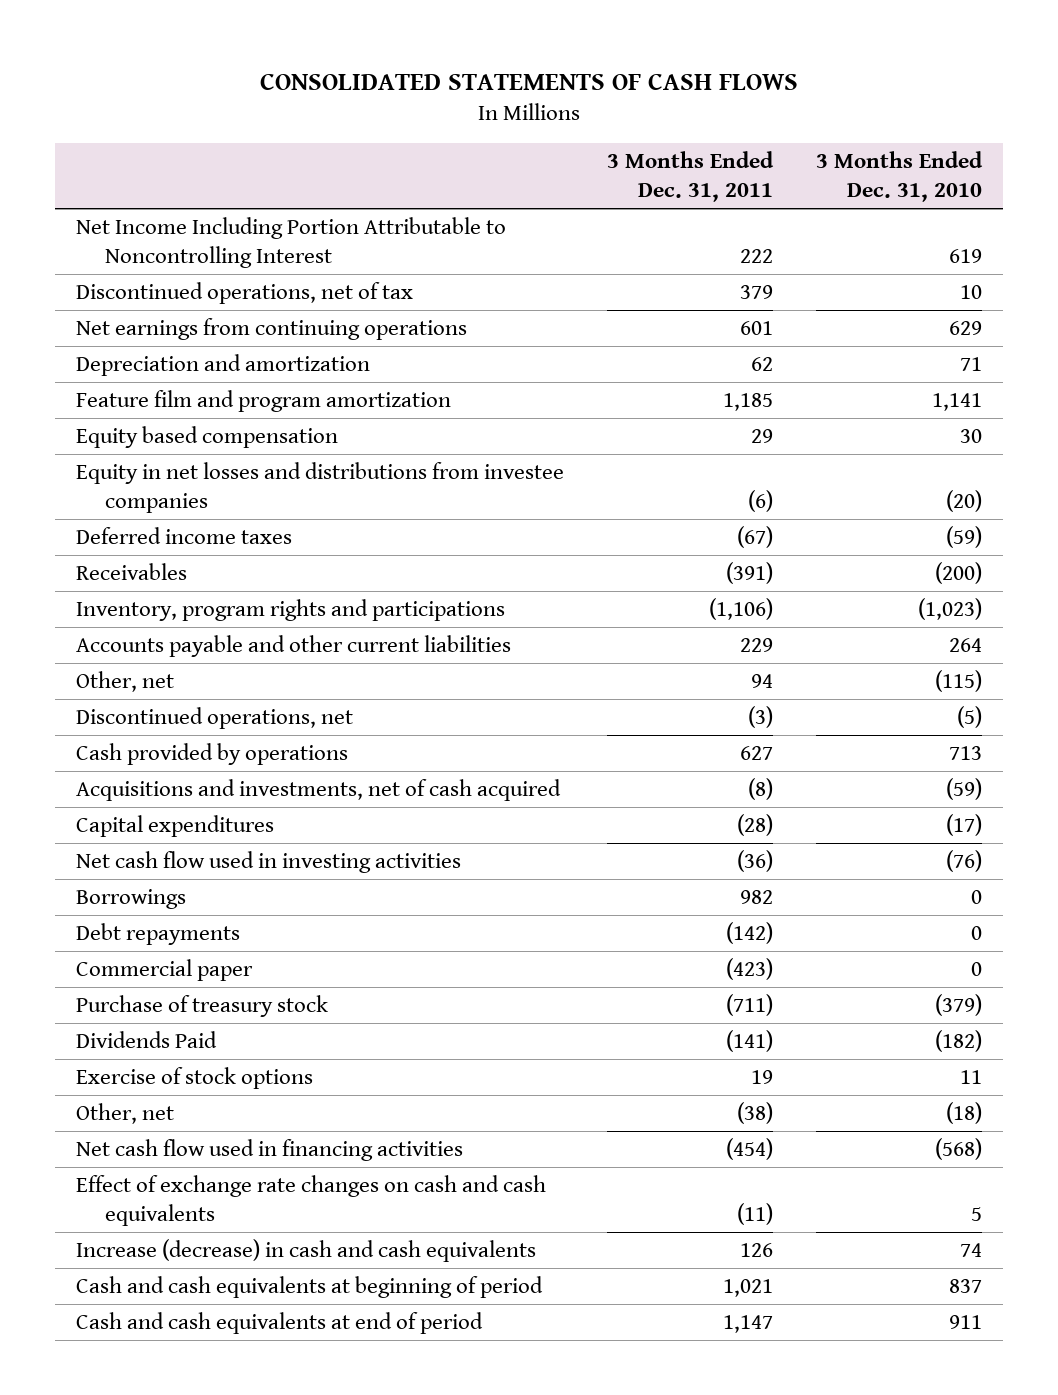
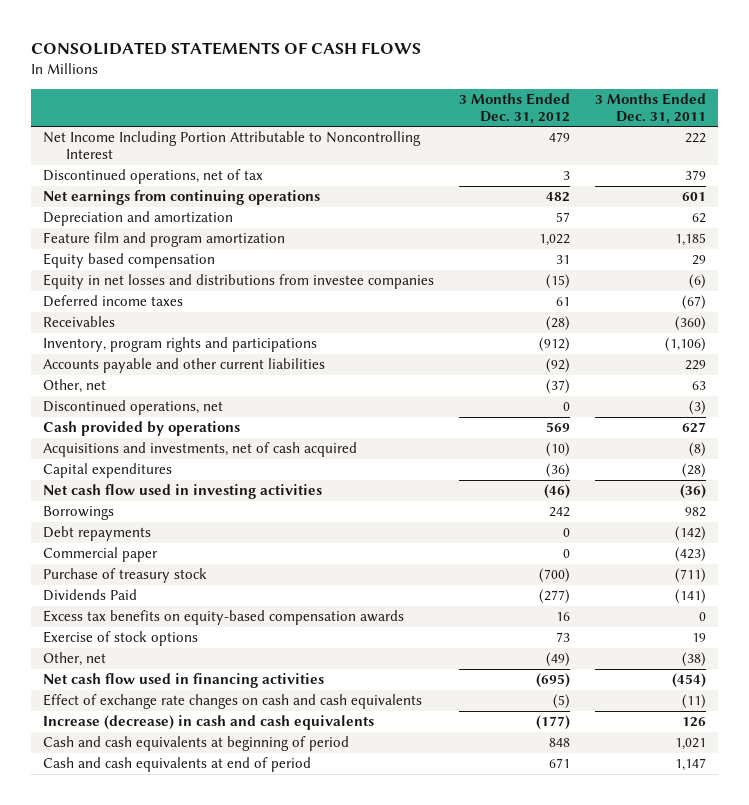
[815,150,983,202] 3 Months Ended Dec. 31, 2010 -> none
none -> [459,92,571,124] 3 Months Ended Dec. 31, 2012
[726,562,774,585] (391) -> [674,316,706,332] (360)
[751,674,774,689] 94 -> [691,381,706,391] 63
none -> [43,610,405,626] Excess tax benefits on equity-based compensation awards

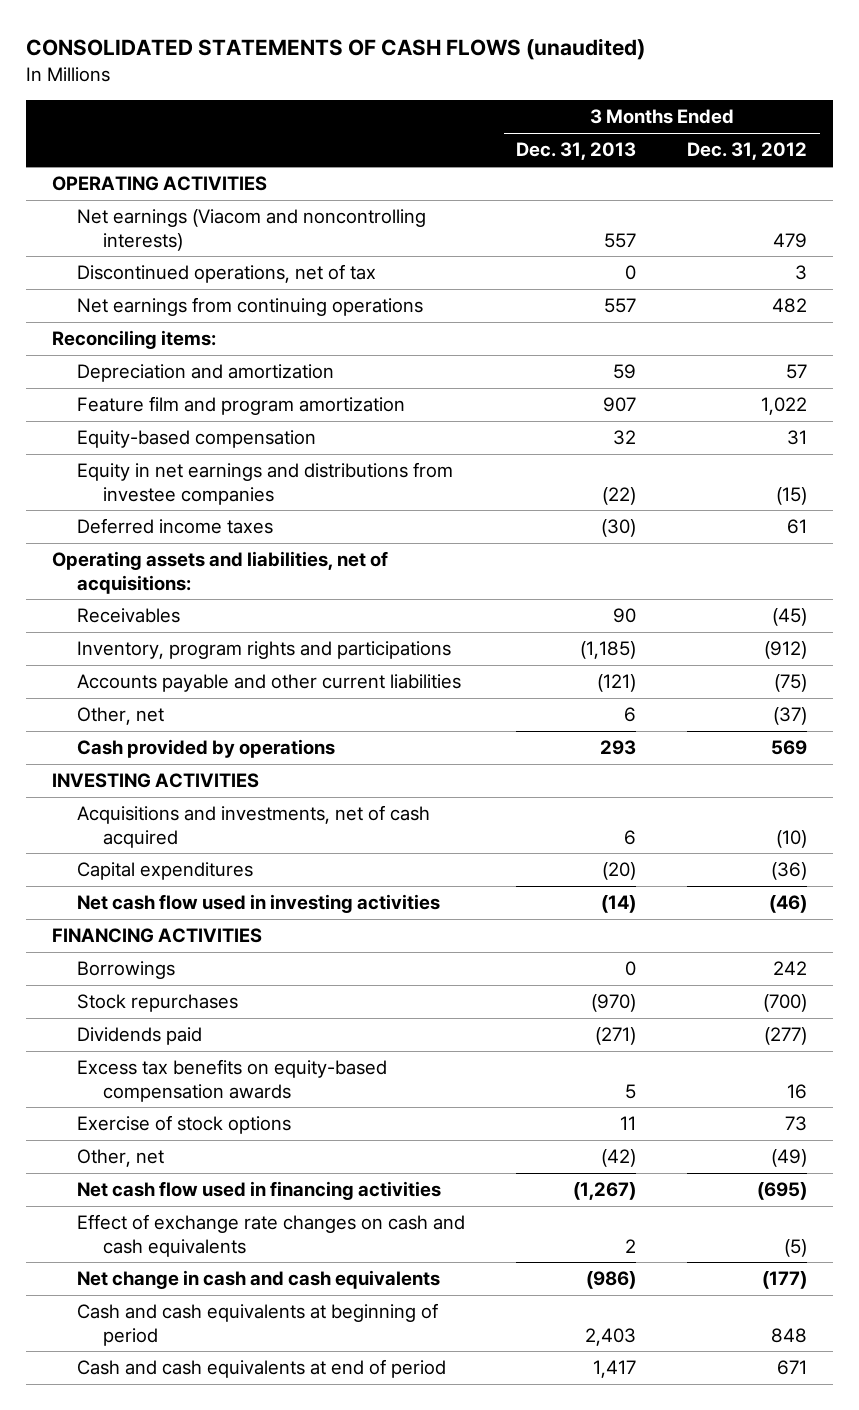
[31,41,422,55] CONSOLIDATED STATEMENTS OF CASH FLOWS -> [26,38,646,61] CONSOLIDATED STATEMENTS OF CASH FLOWS (unaudited)
[594,92,706,124] 3 Months Ended Dec. 31, 2011 -> none
none -> [516,142,637,161] Dec. 31, 2013
none -> [51,176,267,192] OPERATING ACTIVITIES
[43,131,422,160] Net Income Including Portion Attributable to Noncontrolling Interest -> [77,209,427,251] Net earnings (Viacom and noncontrolling interests)
none -> [51,330,216,350] Reconciling items:
[43,253,216,269] Equity based compensation -> [77,430,317,449] Equity-based compensation
[43,274,435,290] Equity in net losses and distributions from investee companies -> [77,462,454,505] Equity in net earnings and distributions from investee companies
none -> [51,551,388,594] Operating assets and liabilities, net of acquisitions:
[546,316,571,332] (28) -> [772,608,808,627] (45)
[546,358,571,374] (92) -> [774,674,808,693] (75)
[43,400,224,416] Discontinued operations, net -> none
none -> [51,773,259,789] INVESTING ACTIVITIES
none -> [51,928,262,944] FINANCING ACTIVITIES
[43,526,152,542] Debt repayments -> none
[43,547,159,563] Commercial paper -> none
[43,568,208,584] Purchase of treasury stock -> [77,994,239,1013] Stock repurchases
[43,589,138,602] Dividends Paid -> [77,1027,203,1046] Dividends paid
[43,715,375,731] Increase (decrease) in cash and cash equivalents -> [77,1270,441,1290] Net change in cash and cash equivalents

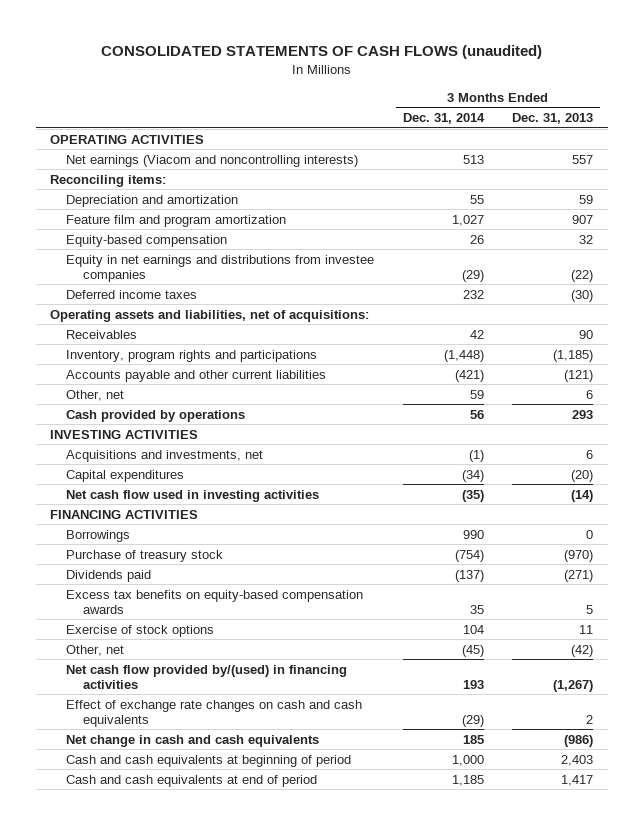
[687,142,808,161] Dec. 31, 2012 -> none
none -> [402,112,485,124] Dec. 31, 2014
[77,264,377,284] Discontinued operations, net of tax -> none
[77,297,424,317] Net earnings from continuing operations -> none
[77,805,431,848] Acquisitions and investments, net of cash acquired -> [66,449,264,462] Acquisitions and investments, net
[77,994,239,1013] Stock repurchases -> [66,549,224,562] Purchase of treasury stock
[77,1181,442,1201] Net cash flow used in financing activities -> [66,664,348,689] Net cash flow provided by/(used) in financing activities

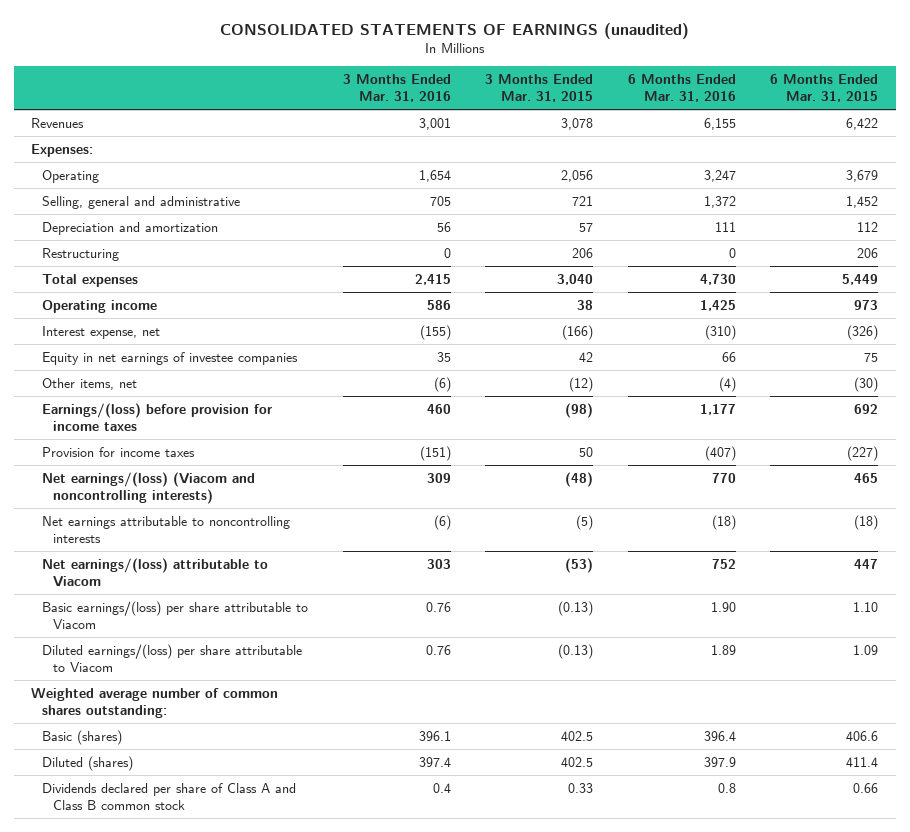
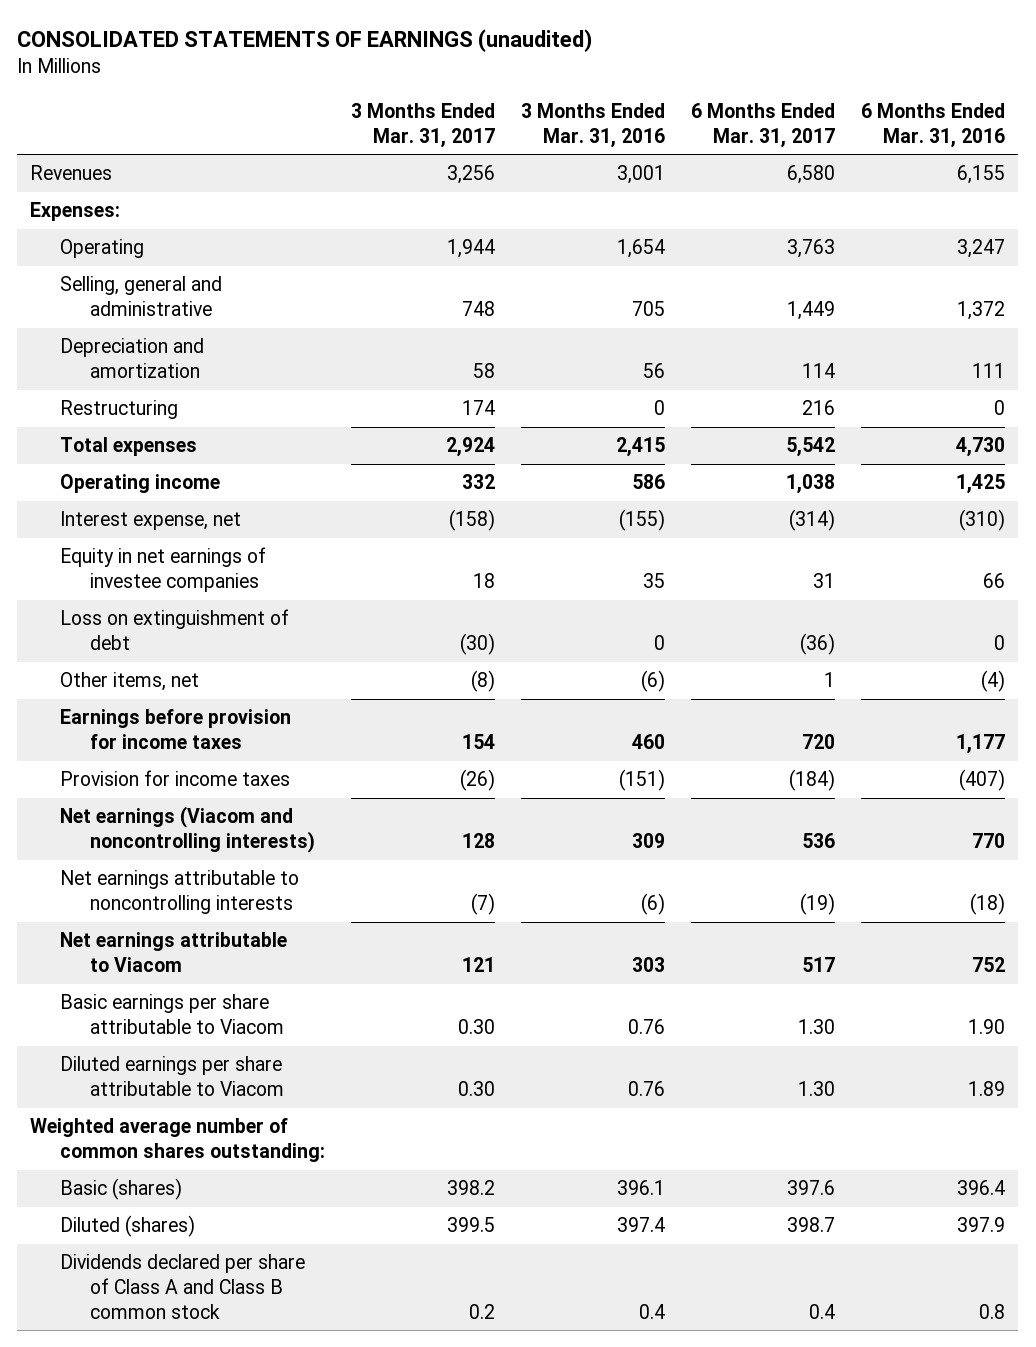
[485,74,594,102] 3 Months Ended Mar. 31, 2015 -> none
[770,74,879,102] 6 Months Ended Mar. 31, 2015 -> none
none -> [351,102,496,148] 3 Months Ended Mar. 31, 2017
none -> [691,102,836,148] 6 Months Ended Mar. 31, 2017
none -> [60,609,290,651] Loss on extinguishment of debt
[42,402,273,431] Earnings/(loss) before provision for income taxes -> [60,709,292,750] Earnings before provision for income taxes
[42,471,256,504] Net earnings/(loss) (Viacom and noncontrolling interests) -> [60,806,315,854] Net earnings (Viacom and noncontrolling interests)
[42,557,269,587] Net earnings/(loss) attributable to Viacom -> [60,932,288,973] Net earnings attributable to Viacom
[42,600,309,629] Basic earnings/(loss) per share attributable to Viacom -> [60,994,284,1035] Basic earnings per share attributable to Viacom
[42,643,303,672] Diluted earnings/(loss) per share attributable to Viacom -> [60,1056,284,1097] Diluted earnings per share attributable to Viacom

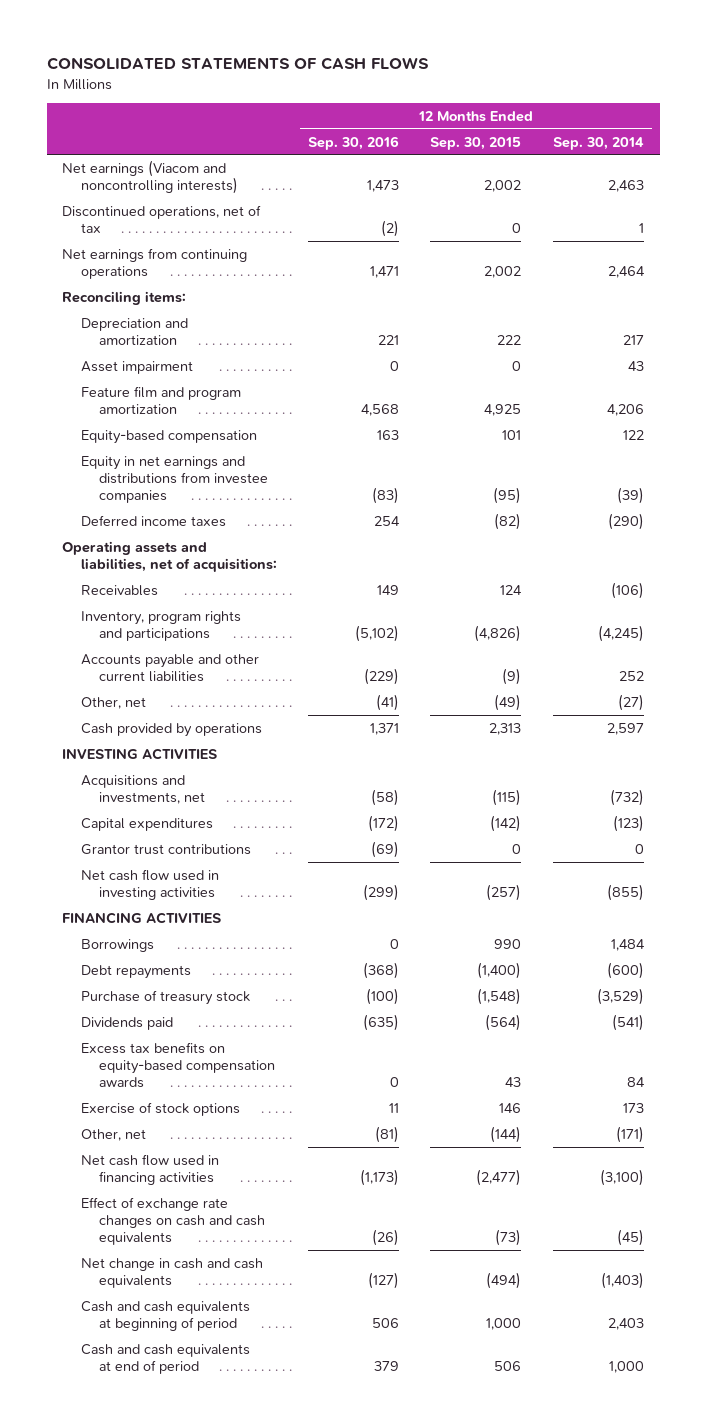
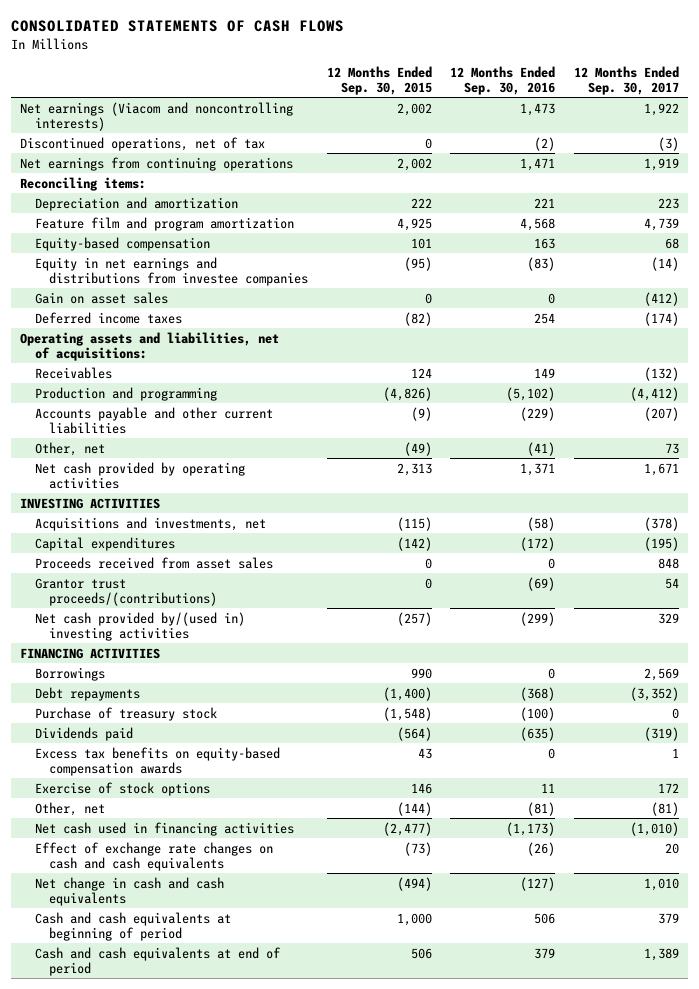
[552,136,644,150] Sep. 30, 2014 -> none
none -> [573,65,679,95] 12 Months Ended Sep. 30, 2017
[80,360,193,374] Asset impairment -> none
none -> [34,291,168,304] Gain on asset sales
[80,610,241,641] Inventory, program rights and participations -> [34,386,217,401] Production and programming
[80,722,262,737] Cash provided by operations -> [34,461,245,489] Net cash provided by operating activities
none -> [34,556,273,569] Proceeds received from asset sales
[80,843,251,855] Grantor trust contributions -> [34,577,218,606] Grantor trust proceeds/(contributions)
[80,868,219,900] Net cash flow used in investing activities -> [34,611,245,641] Net cash provided by/(used in) investing activities
[80,1153,219,1185] Net cash flow used in financing activities -> [34,821,294,836] Net cash used in financing activities

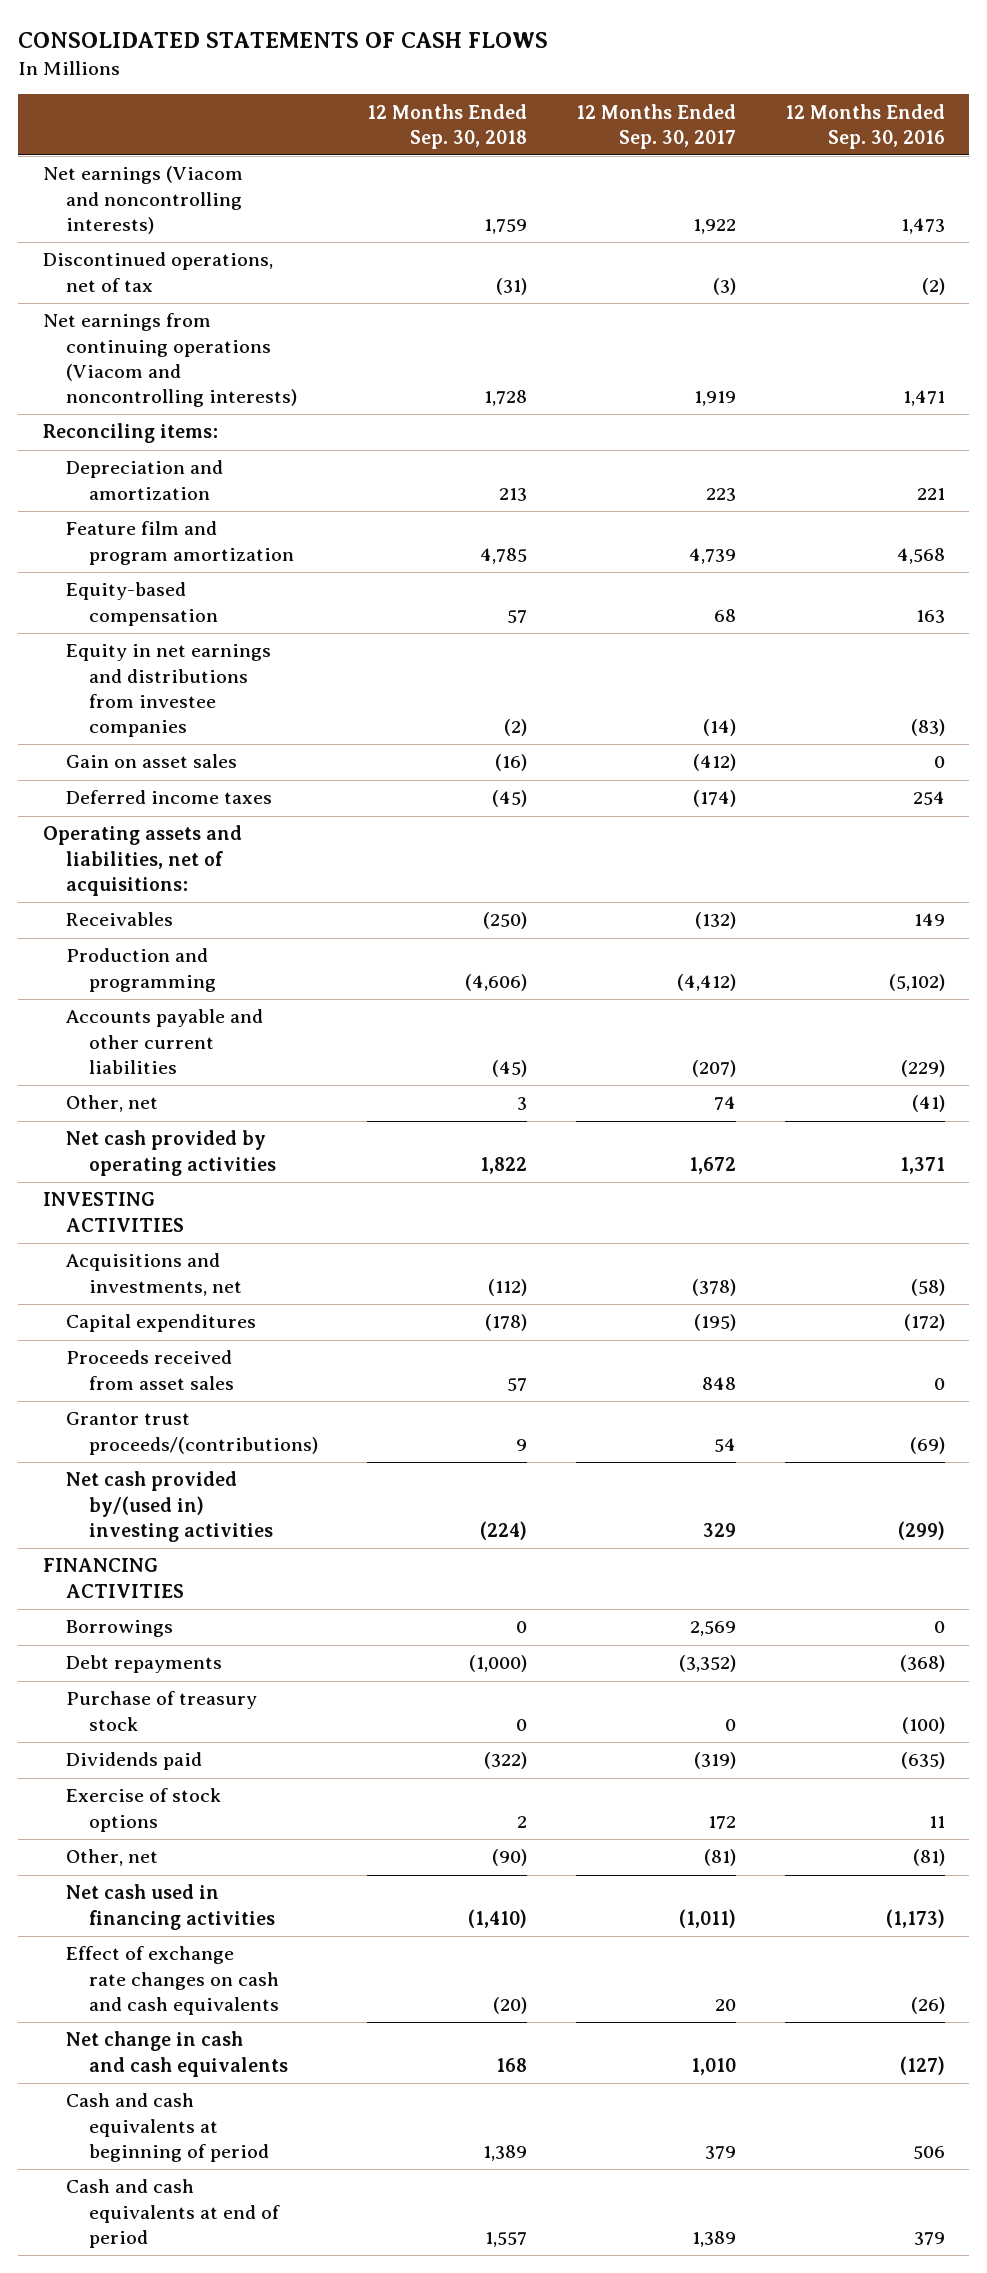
[326,65,432,95] 12 Months Ended Sep. 30, 2015 -> none
none -> [366,103,527,149] 12 Months Ended Sep. 30, 2018
[20,156,294,171] Net earnings from continuing operations -> [42,313,297,408] Net earnings from continuing operations (Viacom and noncontrolling interests)
[664,442,679,454] 73 -> [713,1096,736,1111] 74
[643,462,679,476] 1,671 -> [688,1156,736,1174] 1,672
[34,746,280,776] Excess tax benefits on equity-based compensation awards -> none
[629,821,679,836] (1,010) -> [678,1908,736,1928] (1,011)

